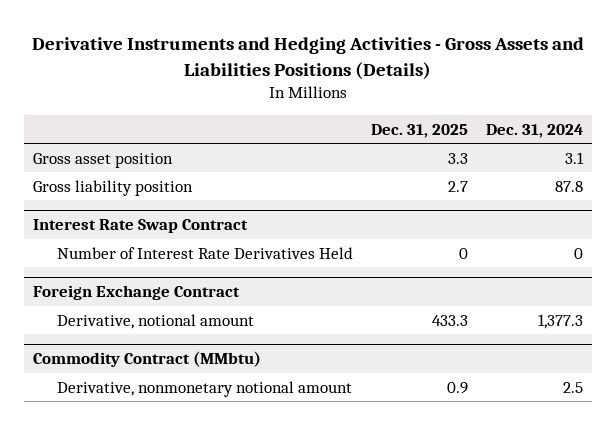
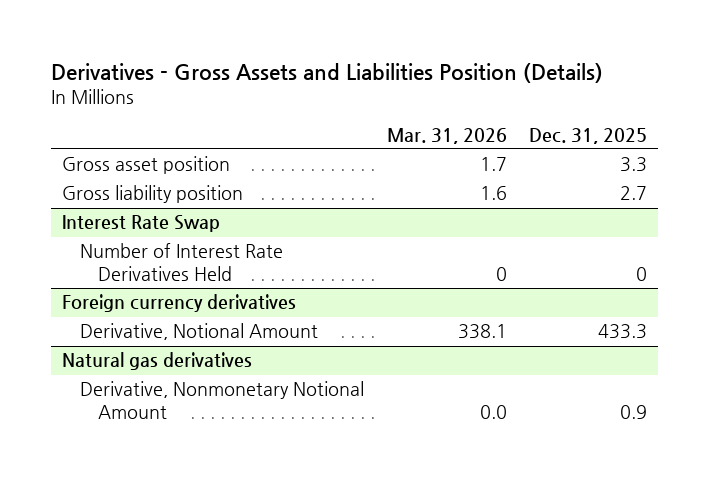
[32,36,585,80] Derivative Instruments and Hedging Activities - Gross Assets and Liabilities Positions (Details) -> [51,62,604,83] Derivatives - Gross Assets and Liabilities Position (Details)
[486,123,584,138] Dec. 31, 2024 -> none
none -> [386,127,507,144] Mar. 31, 2026
[33,219,249,234] Interest Rate Swap Contract -> [62,215,221,233] Interest Rate Swap
[33,285,241,301] Foreign Exchange Contract -> [62,294,297,313] Foreign currency derivatives
[56,313,254,329] Derivative, notional amount -> [80,323,319,341] Derivative, Notional Amount
[33,351,262,368] Commodity Contract (MMbtu) -> [62,352,253,371] Natural gas derivatives
[56,380,352,397] Derivative, nonmonetary notional amount -> [80,381,365,420] Derivative, Nonmonetary Notional Amount

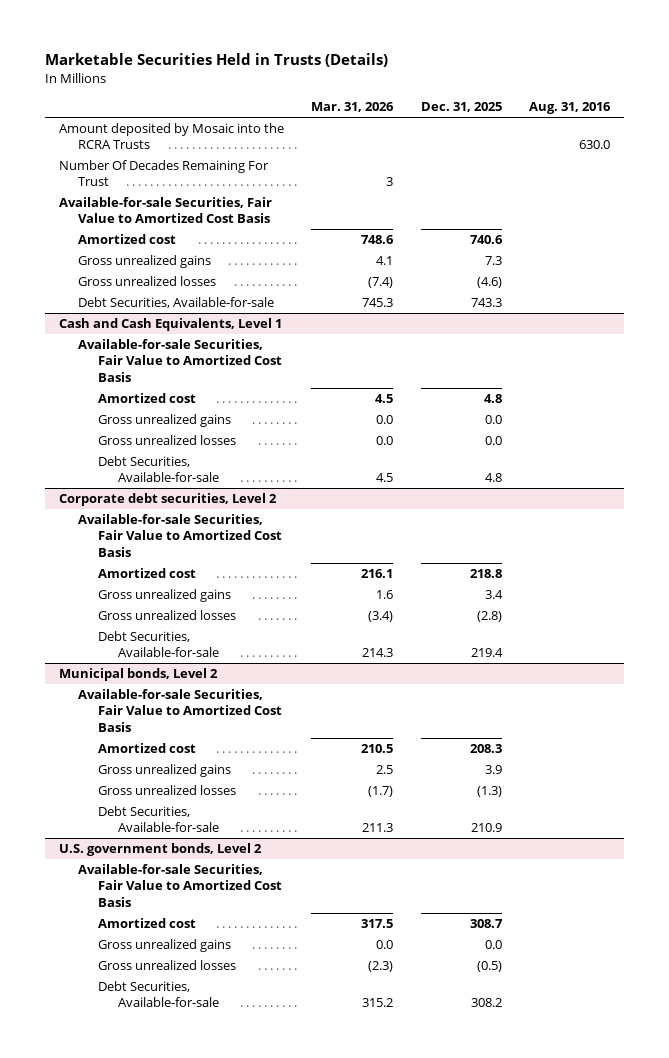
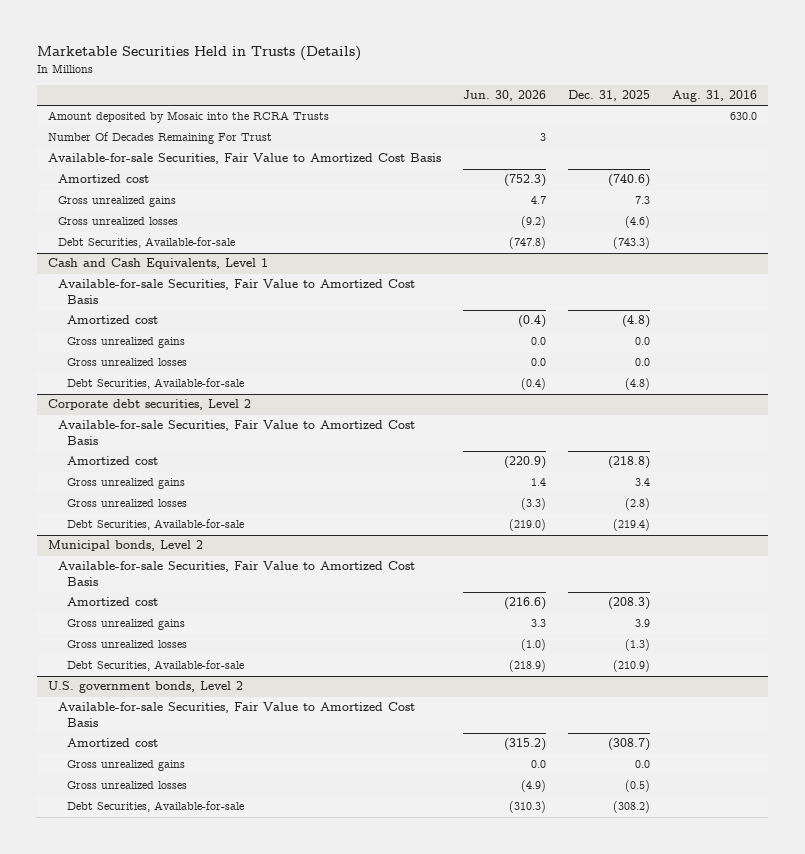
[311,102,395,113] Mar. 31, 2026 -> none
none -> [463,90,547,102] Jun. 30, 2026
[469,235,503,245] 740.6 -> [607,174,650,188] (740.6)
[470,298,502,308] 743.3 -> [612,237,650,250] (743.3)
[483,394,502,404] 4.8 -> [621,315,650,329] (4.8)
[484,473,502,483] 4.8 -> [624,378,650,391] (4.8)
[469,569,502,579] 218.8 -> [607,456,650,470] (218.8)
[470,648,503,658] 219.4 -> [612,519,650,532] (219.4)
[469,744,502,754] 208.3 -> [607,597,650,611] (208.3)
[470,823,502,833] 210.9 -> [612,660,650,673] (210.9)
[469,919,503,929] 308.7 -> [607,738,650,752] (308.7)
[470,998,502,1008] 308.2 -> [612,801,650,814] (308.2)

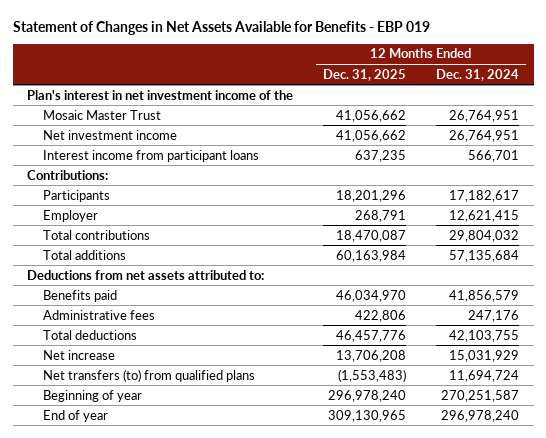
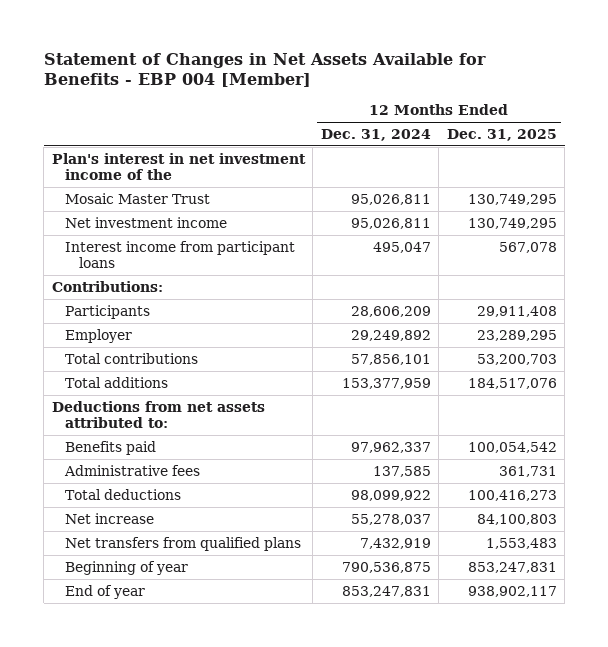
[12,20,430,35] Statement of Changes in Net Assets Available for Benefits - EBP 019 -> [43,52,486,88] Statement of Changes in Net Assets Available for Benefits - EBP 004 [Member]
[336,109,407,122] 41,056,662 -> [467,193,557,205] 130,749,295
[448,109,519,122] 26,764,951 -> [350,193,431,205] 95,026,811
[336,129,407,142] 41,056,662 -> [467,217,557,229] 130,749,295
[448,129,519,142] 26,764,951 -> [350,217,431,229] 95,026,811
[355,149,407,162] 637,235 -> [498,241,557,253] 567,078
[467,149,519,162] 566,701 -> [372,241,431,253] 495,047
[336,189,407,202] 18,201,296 -> [476,305,557,317] 29,911,408
[448,189,519,202] 17,182,617 -> [350,305,431,317] 28,606,209
[355,209,407,222] 268,791 -> [476,329,557,341] 23,289,295
[448,209,519,222] 12,621,415 -> [350,329,431,341] 29,249,892
[336,229,407,242] 18,470,087 -> [476,353,557,365] 53,200,703
[448,229,519,242] 29,804,032 -> [350,353,431,365] 57,856,101
[336,249,407,262] 60,163,984 -> [467,377,557,389] 184,517,076
[448,249,519,262] 57,135,684 -> [341,377,431,389] 153,377,959
[336,289,407,302] 46,034,970 -> [467,441,557,453] 100,054,542
[448,289,519,302] 41,856,579 -> [350,441,431,453] 97,962,337
[355,309,407,322] 422,806 -> [498,465,557,477] 361,731
[467,309,519,322] 247,176 -> [372,465,431,477] 137,585
[336,329,407,342] 46,457,776 -> [467,489,557,501] 100,416,273
[448,329,519,342] 42,103,755 -> [350,489,431,501] 98,099,922
[336,349,407,362] 13,706,208 -> [476,513,557,525] 84,100,803
[448,349,519,362] 15,031,929 -> [350,513,431,525] 55,278,037
[42,368,255,382] Net transfers (to) from qualified plans -> [65,536,302,551] Net transfers from qualified plans
[338,368,407,382] (1,553,483) -> [485,537,557,549] 1,553,483
[448,369,519,382] 11,694,724 -> [359,537,431,549] 7,432,919
[328,389,407,402] 296,978,240 -> [467,561,557,573] 853,247,831
[440,389,519,402] 270,251,587 -> [341,561,431,573] 790,536,875
[328,409,407,422] 309,130,965 -> [467,585,557,597] 938,902,117
[440,409,519,422] 296,978,240 -> [341,585,431,597] 853,247,831

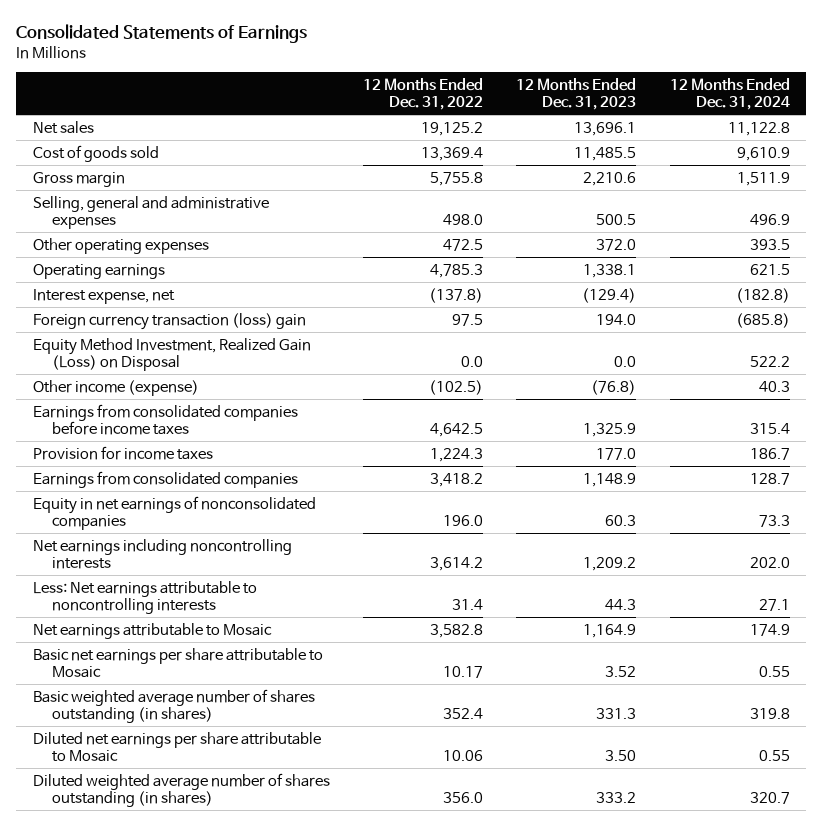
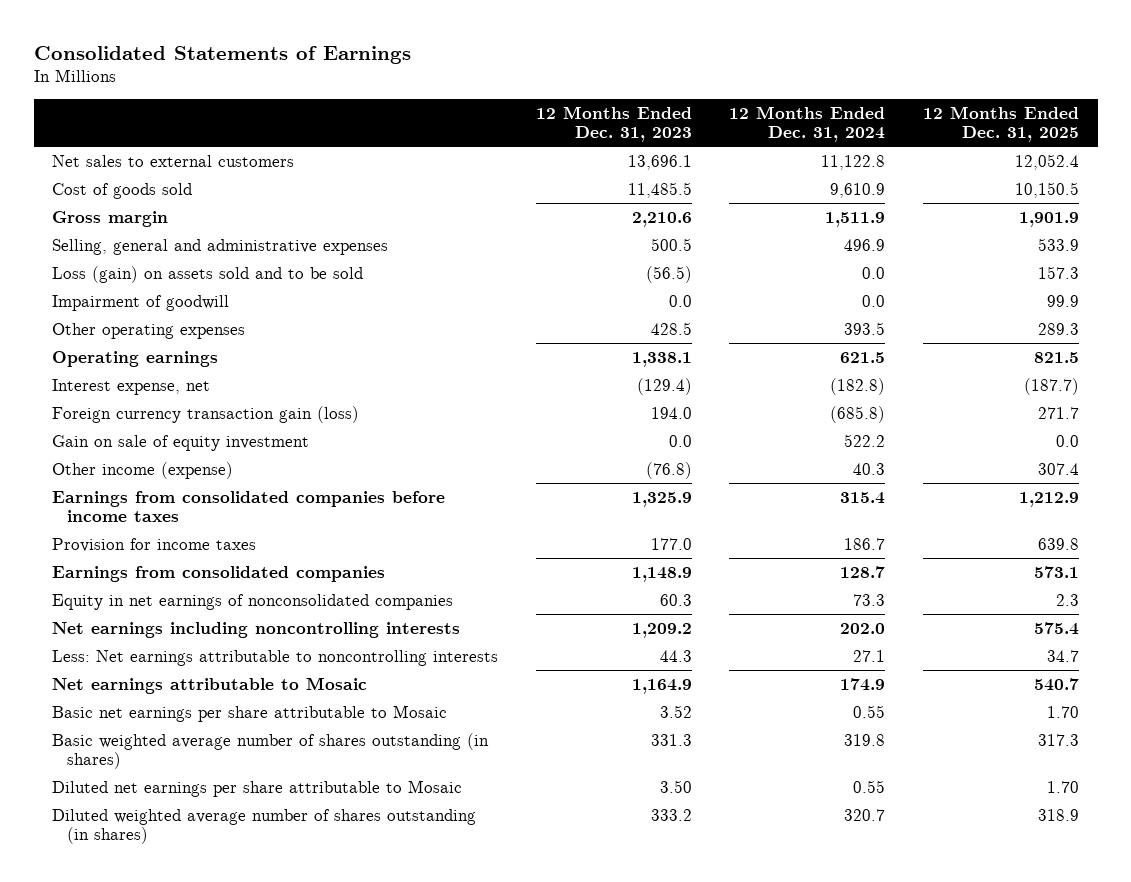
[363,77,484,111] 12 Months Ended Dec. 31, 2022 -> none
none -> [922,105,1079,143] 12 Months Ended Dec. 31, 2025
[32,120,94,134] Net sales -> [52,154,295,167] Net sales to external customers
none -> [52,265,364,283] Loss (gain) on assets sold and to be sold
none -> [52,294,230,311] Impairment of goodwill
[596,238,637,251] 372.0 -> [650,321,692,335] 428.5
[32,312,306,330] Foreign currency transaction (loss) gain -> [52,405,360,423] Foreign currency transaction gain (loss)
[32,337,311,372] Equity Method Investment, Realized Gain (Loss) on Disposal -> [52,434,310,451] Gain on sale of equity investment

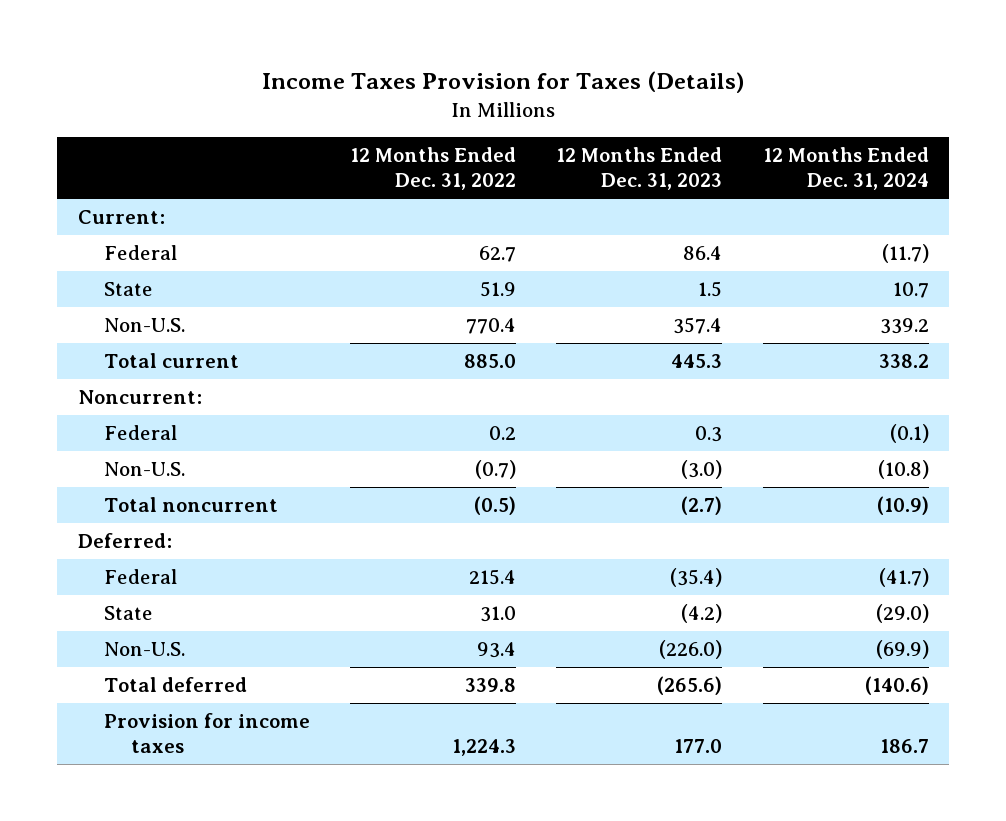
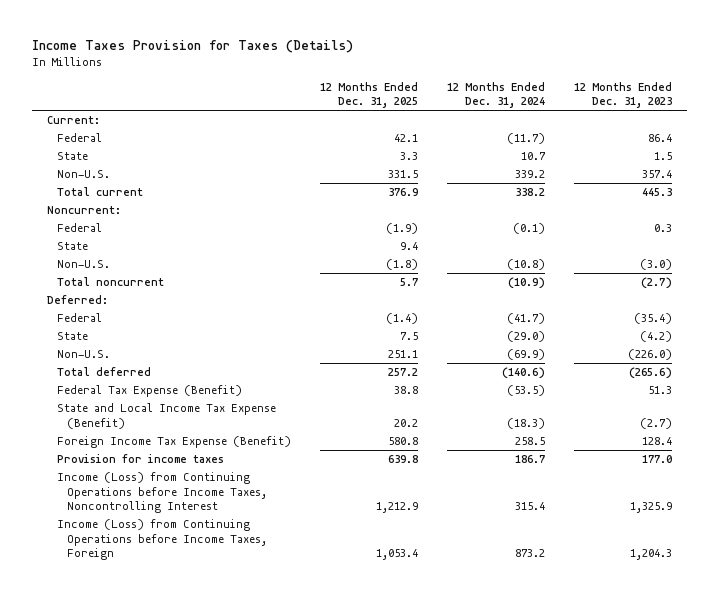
[350,147,517,191] 12 Months Ended Dec. 31, 2022 -> none
none -> [320,81,419,109] 12 Months Ended Dec. 31, 2025
none -> [57,242,89,251] State
none -> [57,385,243,398] Federal Tax Expense (Benefit)
none -> [57,403,277,429] State and Local Income Tax Expense (Benefit)
none -> [57,436,292,449] Foreign Income Tax Expense (Benefit)
none -> [57,472,268,513] Income (Loss) from Continuing Operations before Income Taxes, Noncontrolling Interest
none -> [57,519,268,560] Income (Loss) from Continuing Operations before Income Taxes, Foreign

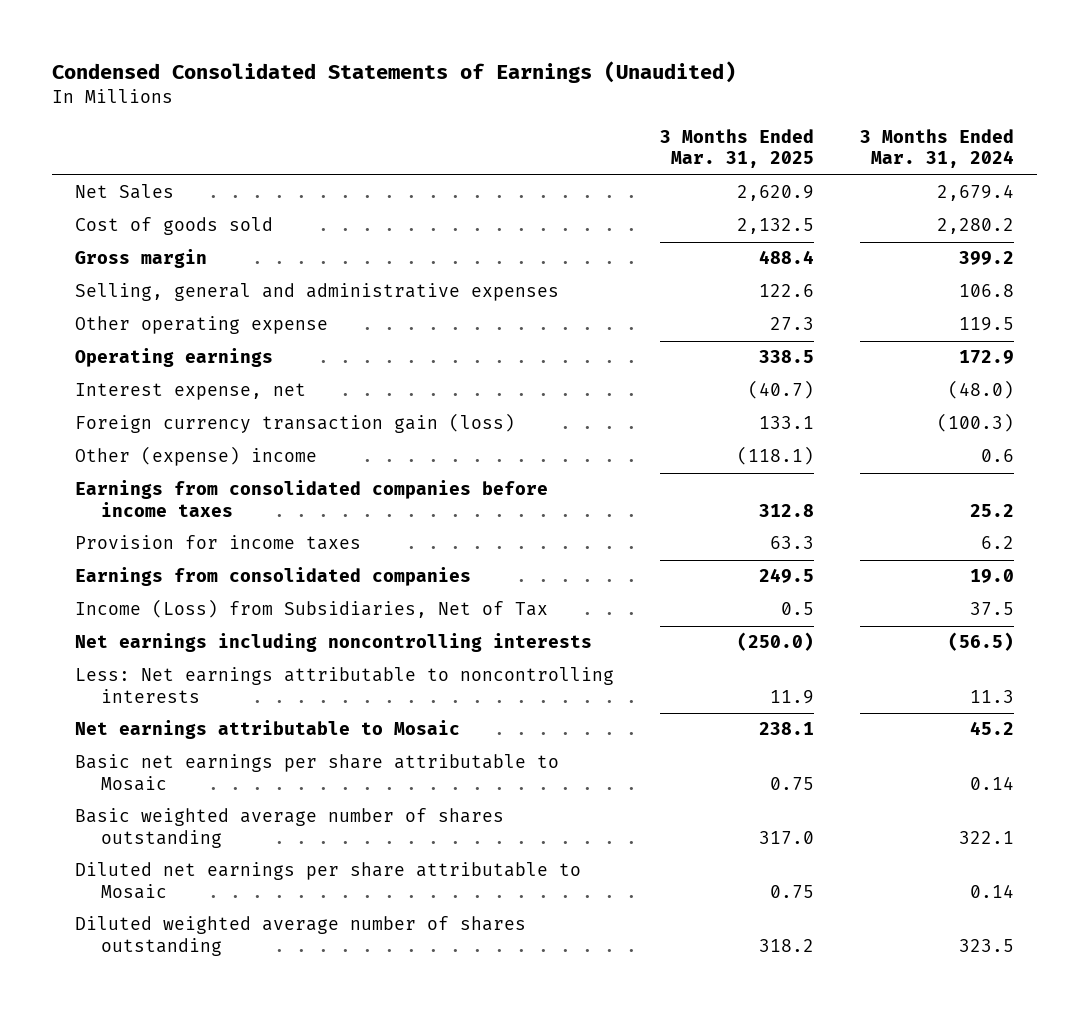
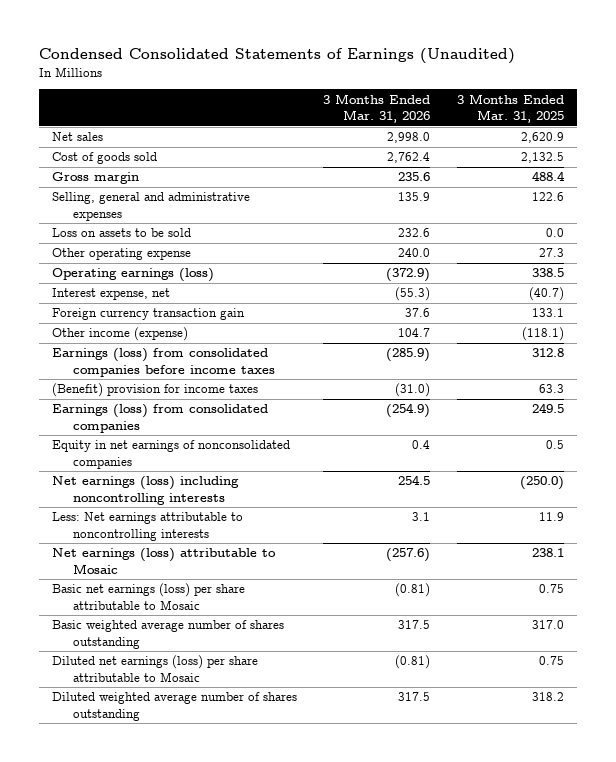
[860,128,1015,169] 3 Months Ended Mar. 31, 2024 -> none
none -> [323,93,431,124] 3 Months Ended Mar. 31, 2026
[75,184,175,200] Net Sales -> [52,132,104,142] Net sales
none -> [52,228,192,238] Loss on assets to be sold
[75,348,274,368] Operating earnings -> [52,268,215,283] Operating earnings (loss)
[75,599,549,619] Income (Loss) from Subsidiaries, Net of Tax -> none
[75,413,516,434] Foreign currency transaction gain (loss) -> [52,308,246,321] Foreign currency transaction gain
[75,446,318,467] Other (expense) income -> [52,327,189,342] Other income (expense)
[75,480,549,518] Earnings from consolidated companies before income taxes -> [52,348,275,377] Earnings (loss) from consolidated companies before income taxes
[75,535,362,551] Provision for income taxes -> [52,383,259,398] (Benefit) provision for income taxes
[75,567,472,587] Earnings from consolidated companies -> [52,404,269,433] Earnings (loss) from consolidated companies
none -> [52,440,291,469] Equity in net earnings of nonconsolidated companies
[75,633,593,653] Net earnings including noncontrolling interests -> [52,476,240,505] Net earnings (loss) including noncontrolling interests
[75,720,461,740] Net earnings attributable to Mosaic -> [52,548,277,574] Net earnings (loss) attributable to Mosaic
[75,754,560,792] Basic net earnings per share attributable to Mosaic -> [52,583,246,610] Basic net earnings (loss) per share attributable to Mosaic
[75,862,582,900] Diluted net earnings per share attributable to Mosaic -> [52,655,259,682] Diluted net earnings (loss) per share attributable to Mosaic

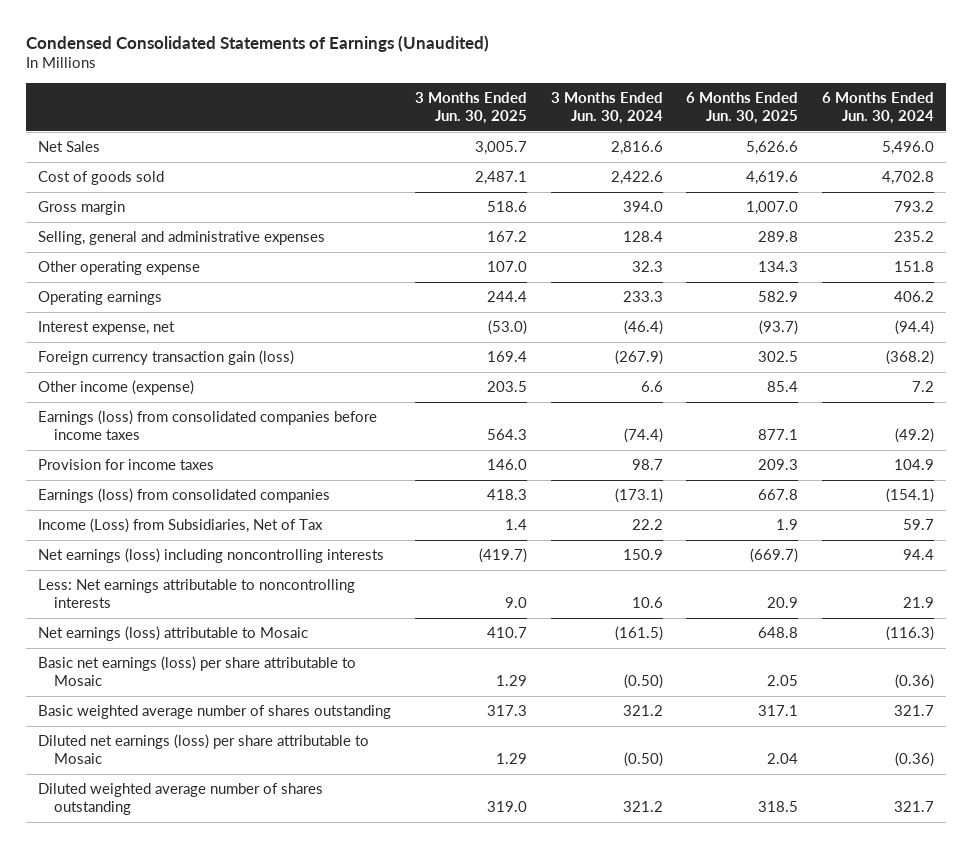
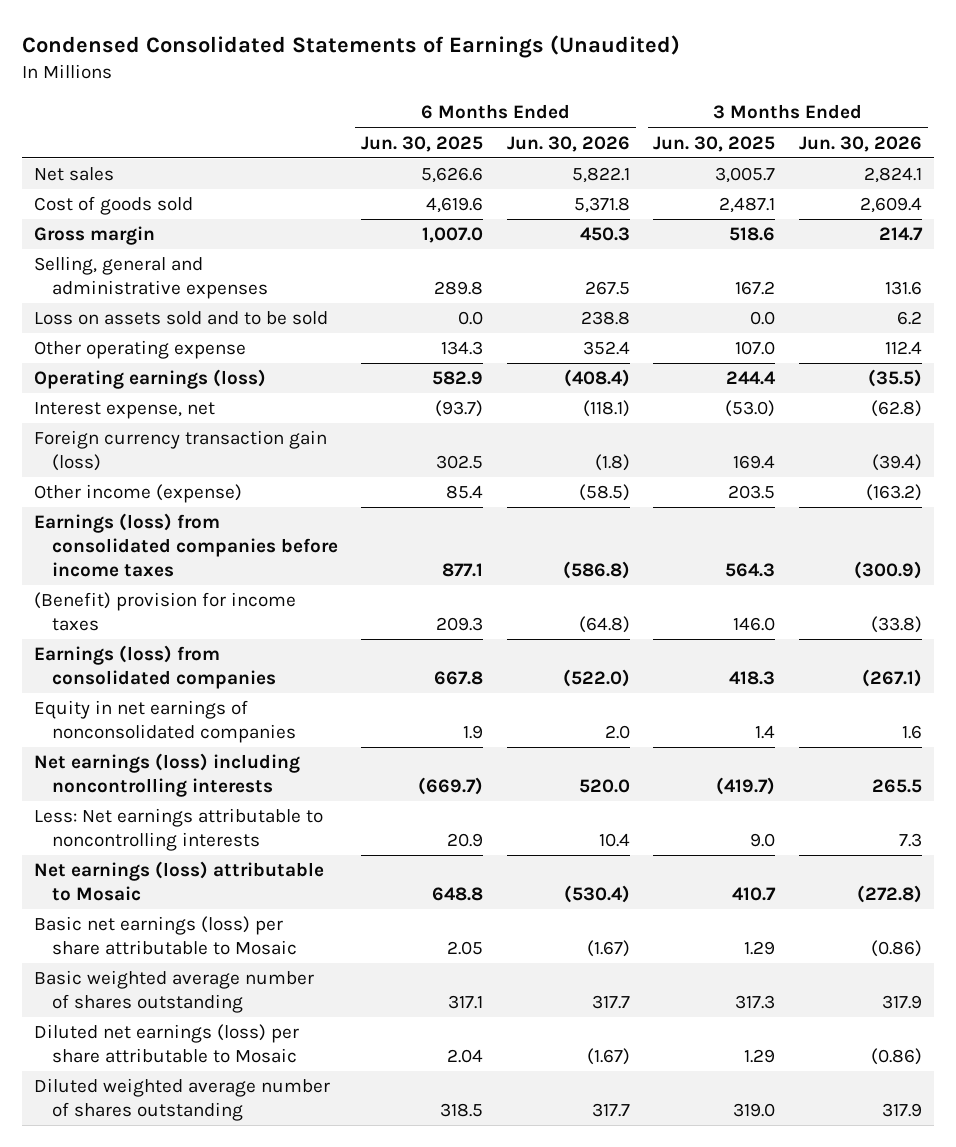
[550,91,663,125] 3 Months Ended Jun. 30, 2024 -> none
[822,91,935,125] 6 Months Ended Jun. 30, 2024 -> none
none -> [506,135,630,152] Jun. 30, 2026
none -> [798,135,922,152] Jun. 30, 2026
[37,141,100,153] Net Sales -> [34,167,115,182] Net sales
none -> [34,311,329,326] Loss on assets sold and to be sold
[37,291,162,306] Operating earnings -> [34,369,267,390] Operating earnings (loss)
[37,459,214,471] Provision for income taxes -> [34,592,297,632] (Benefit) provision for income taxes
[37,518,323,534] Income (Loss) from Subsidiaries, Net of Tax -> [34,700,296,744] Equity in net earnings of nonconsolidated companies

